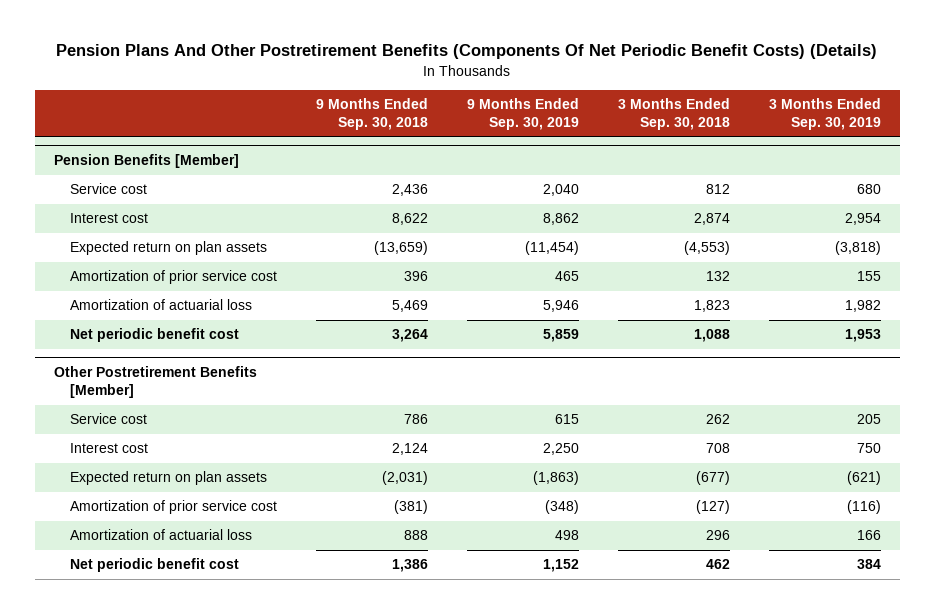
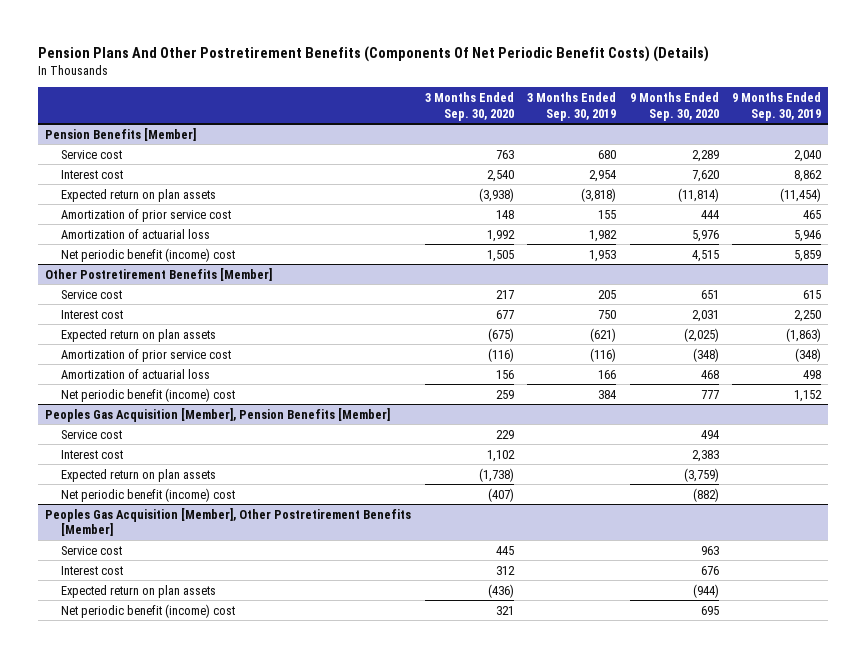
[316,98,429,130] 9 Months Ended Sep. 30, 2018 -> none
[617,98,730,130] 3 Months Ended Sep. 30, 2018 -> none
none -> [424,92,514,121] 3 Months Ended Sep. 30, 2020
none -> [629,92,719,121] 9 Months Ended Sep. 30, 2020
[70,328,240,343] Net periodic benefit cost -> [61,247,236,262] Net periodic benefit (income) cost
[70,558,240,573] Net periodic benefit cost -> [61,387,236,402] Net periodic benefit (income) cost
none -> [44,407,390,422] Peoples Gas Acquisition [Member], Pension Benefits [Member]
none -> [61,429,123,439] Service cost
none -> [61,449,124,459] Interest cost
none -> [61,468,217,482] Expected return on plan assets
none -> [61,487,236,502] Net periodic benefit (income) cost
none -> [44,507,411,537] Peoples Gas Acquisition [Member], Other Postretirement Benefits [Member]
none -> [61,545,123,555] Service cost
none -> [61,565,124,575] Interest cost
none -> [61,584,217,598] Expected return on plan assets
none -> [61,603,236,618] Net periodic benefit (income) cost

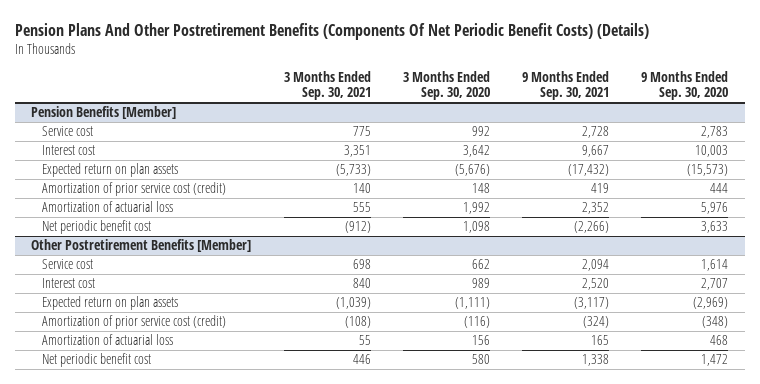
[527,92,617,121] 3 Months Ended Sep. 30, 2019 -> none
[732,92,822,121] 9 Months Ended Sep. 30, 2019 -> none
none -> [283,70,371,101] 3 Months Ended Sep. 30, 2021
none -> [522,70,610,101] 9 Months Ended Sep. 30, 2021
[495,149,514,159] 763 -> [471,126,490,137] 992
[691,149,719,162] 2,289 -> [701,126,729,139] 2,783
[486,169,514,182] 2,540 -> [462,145,490,158] 3,642
[691,169,719,182] 7,620 -> [695,145,729,158] 10,003
[478,187,514,202] (3,938) -> [454,164,490,177] (5,676)
[677,187,719,202] (11,814) -> [687,164,729,177] (15,573)
[61,208,232,222] Amortization of prior service cost -> [41,182,226,197] Amortization of prior service cost (credit)
[61,247,236,262] Net periodic benefit (income) cost -> [41,220,151,235] Net periodic benefit cost
[486,249,514,262] 1,505 -> [462,221,490,234] 1,098
[691,249,719,262] 4,515 -> [701,221,729,234] 3,633
[495,289,514,299] 217 -> [471,259,490,270] 662
[700,289,719,299] 651 -> [701,259,729,272] 1,614
[495,309,514,319] 677 -> [471,278,490,289] 989
[691,309,719,322] 2,031 -> [701,278,729,291] 2,707
[487,327,514,342] (675) -> [454,297,490,310] (1,111)
[683,327,719,342] (2,025) -> [693,297,729,310] (2,969)
[61,348,232,362] Amortization of prior service cost -> [41,315,226,330] Amortization of prior service cost (credit)
[44,407,390,422] Peoples Gas Acquisition [Member], Pension Benefits [Member] -> none
[61,429,123,439] Service cost -> none
[61,449,124,459] Interest cost -> none
[61,468,217,482] Expected return on plan assets -> none
[61,487,236,502] Net periodic benefit (income) cost -> none
[44,507,411,537] Peoples Gas Acquisition [Member], Other Postretirement Benefits [Member] -> none
[61,545,123,555] Service cost -> none
[61,565,124,575] Interest cost -> none
[61,584,217,598] Expected return on plan assets -> none
[61,603,236,618] Net periodic benefit (income) cost -> none
[61,387,236,402] Net periodic benefit (income) cost -> [41,353,151,368] Net periodic benefit cost
[495,389,514,399] 259 -> [471,354,490,365] 580
[700,389,719,399] 777 -> [701,354,729,367] 1,472

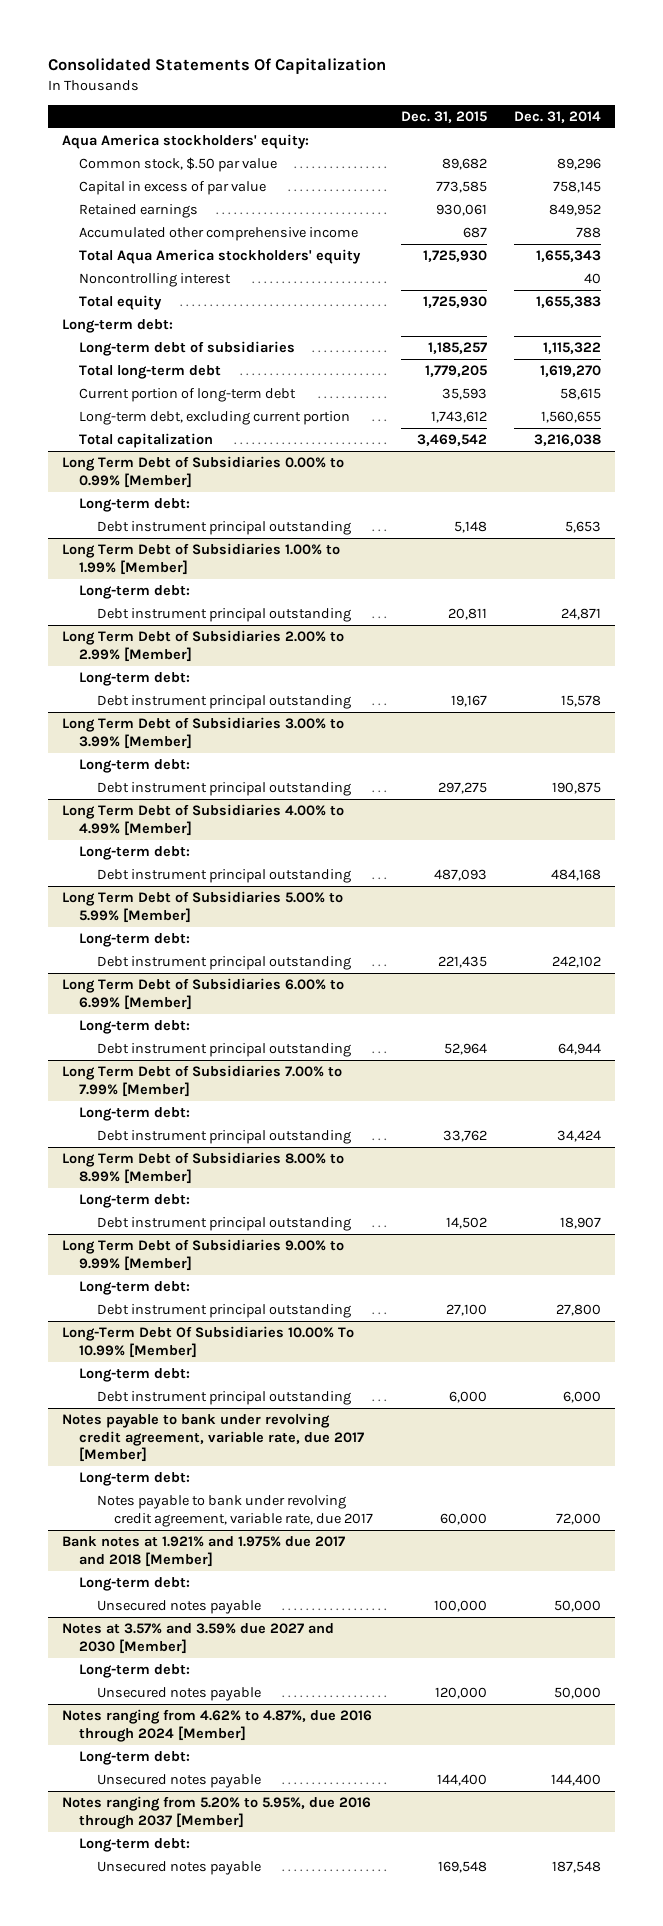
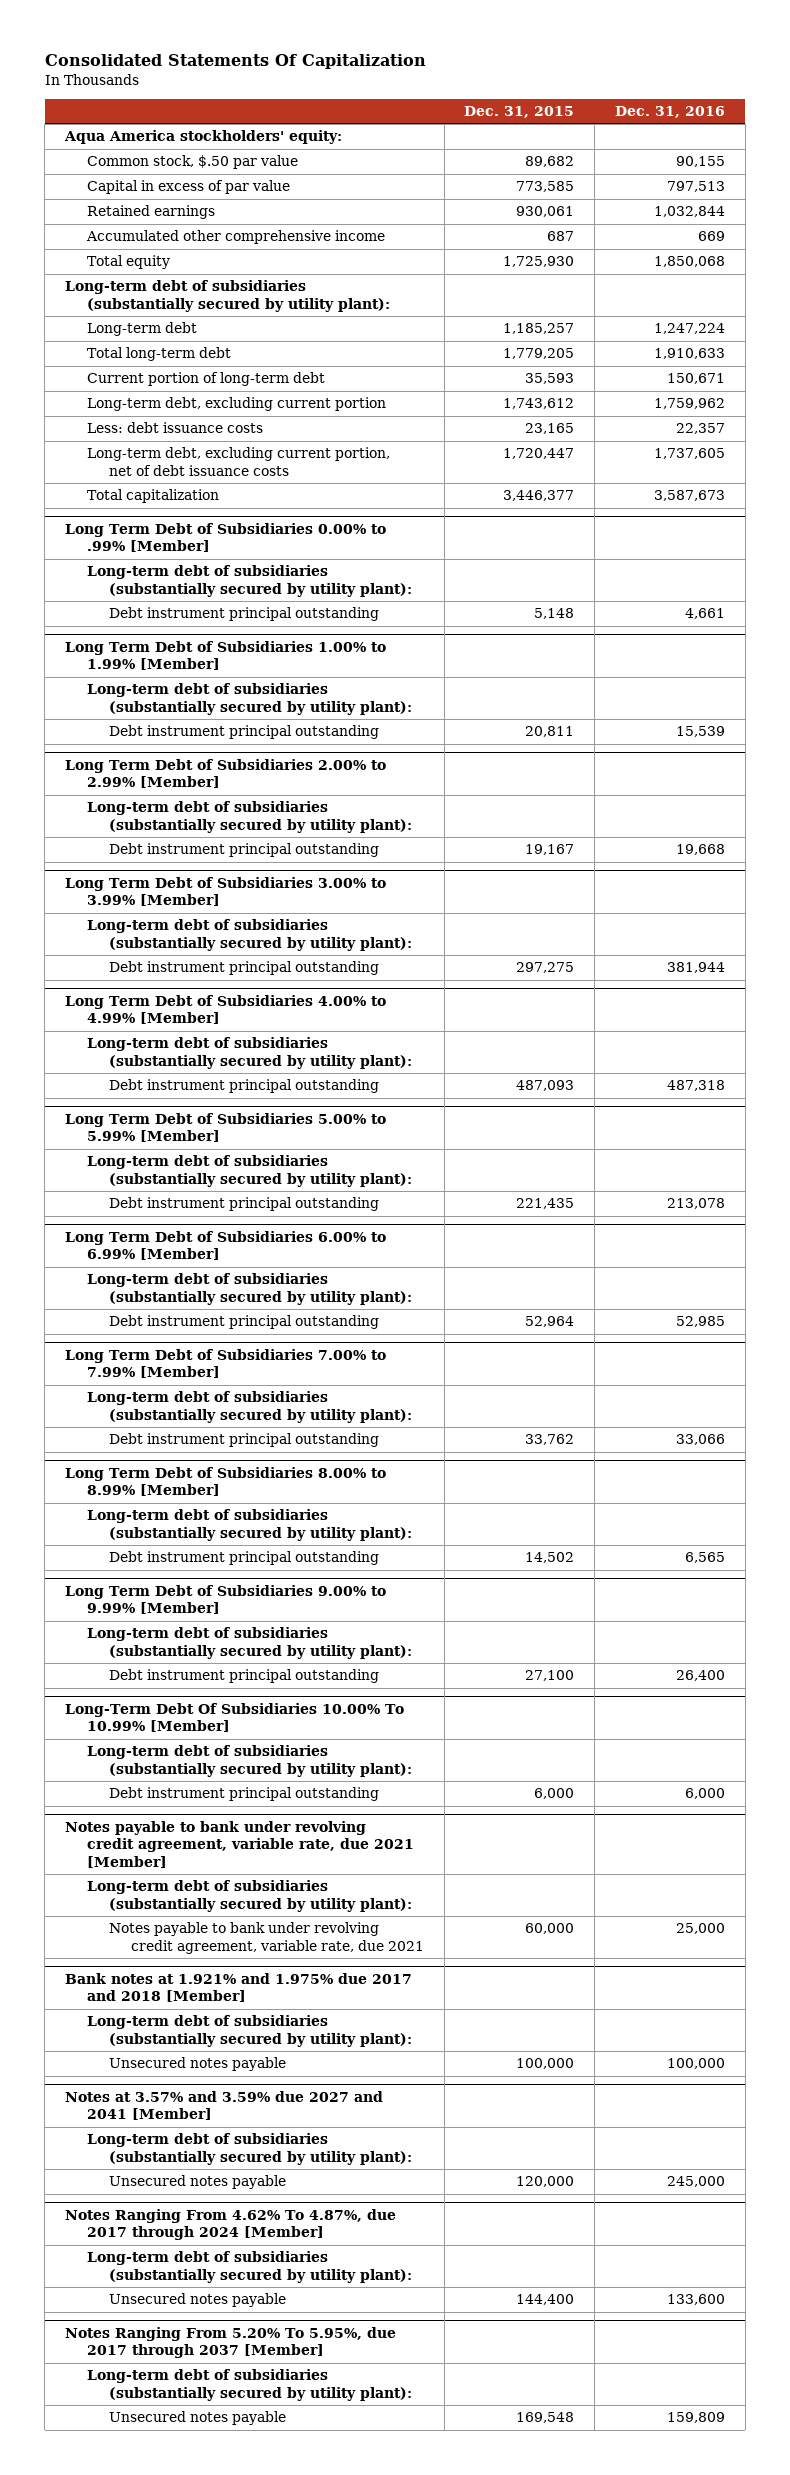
[514,110,602,123] Dec. 31, 2014 -> none
none -> [614,106,725,119] Dec. 31, 2016
[79,249,362,265] Total Aqua America stockholders' equity -> none
[79,273,232,288] Noncontrolling interest -> none
[61,319,173,334] Long-term debt: -> [65,280,390,312] Long-term debt of subsidiaries (substantially secured by utility plant):
[79,341,296,357] Long-term debt of subsidiaries -> [86,322,197,337] Long-term debt
none -> [86,422,263,434] Less: debt issuance costs
none -> [86,447,390,476] Long-term debt, excluding current portion, net of debt issuance costs
[416,434,487,447] 3,469,542 -> [503,490,575,502] 3,446,377
[61,456,344,488] Long Term Debt of Subsidiaries 0.00% to 0.99% [Member] -> [65,523,387,553] Long Term Debt of Subsidiaries 0.00% to .99% [Member]
[79,498,191,513] Long-term debt: -> [86,565,412,597] Long-term debt of subsidiaries (substantially secured by utility plant):
[79,585,191,600] Long-term debt: -> [86,683,412,715] Long-term debt of subsidiaries (substantially secured by utility plant):
[79,672,191,687] Long-term debt: -> [86,801,412,833] Long-term debt of subsidiaries (substantially secured by utility plant):
[79,759,191,774] Long-term debt: -> [86,919,412,951] Long-term debt of subsidiaries (substantially secured by utility plant):
[79,846,191,861] Long-term debt: -> [86,1037,412,1069] Long-term debt of subsidiaries (substantially secured by utility plant):
[79,933,191,948] Long-term debt: -> [86,1155,412,1187] Long-term debt of subsidiaries (substantially secured by utility plant):
[79,1020,191,1035] Long-term debt: -> [86,1273,412,1305] Long-term debt of subsidiaries (substantially secured by utility plant):
[79,1107,191,1122] Long-term debt: -> [86,1391,412,1423] Long-term debt of subsidiaries (substantially secured by utility plant):
[79,1194,191,1209] Long-term debt: -> [86,1509,412,1541] Long-term debt of subsidiaries (substantially secured by utility plant):
[79,1281,191,1296] Long-term debt: -> [86,1627,412,1659] Long-term debt of subsidiaries (substantially secured by utility plant):
[79,1368,191,1383] Long-term debt: -> [86,1745,412,1777] Long-term debt of subsidiaries (substantially secured by utility plant):
[61,1413,365,1462] Notes payable to bank under revolving credit agreement, variable rate, due 2017 [Member] -> [65,1821,414,1868] Notes payable to bank under revolving credit agreement, variable rate, due 2021 [Member]
[79,1472,191,1487] Long-term debt: -> [86,1880,412,1912] Long-term debt of subsidiaries (substantially secured by utility plant):
[96,1495,374,1527] Notes payable to bank under revolving credit agreement, variable rate, due 2017 -> [108,1922,424,1954] Notes payable to bank under revolving credit agreement, variable rate, due 2021
[79,1577,191,1592] Long-term debt: -> [86,2015,412,2047] Long-term debt of subsidiaries (substantially secured by utility plant):
[61,1623,334,1654] Notes at 3.57% and 3.59% due 2027 and 2030 [Member] -> [65,2091,384,2121] Notes at 3.57% and 3.59% due 2027 and 2041 [Member]
[79,1664,191,1679] Long-term debt: -> [86,2133,412,2165] Long-term debt of subsidiaries (substantially secured by utility plant):
[61,1709,372,1742] Notes ranging from 4.62% to 4.87%, due 2016 through 2024 [Member] -> [65,2209,397,2241] Notes Ranging From 4.62% To 4.87%, due 2017 through 2024 [Member]
[79,1751,191,1766] Long-term debt: -> [86,2251,412,2283] Long-term debt of subsidiaries (substantially secured by utility plant):
[61,1796,371,1829] Notes ranging from 5.20% to 5.95%, due 2016 through 2037 [Member] -> [65,2327,397,2359] Notes Ranging From 5.20% To 5.95%, due 2017 through 2037 [Member]
[79,1838,191,1853] Long-term debt: -> [86,2369,412,2401] Long-term debt of subsidiaries (substantially secured by utility plant):

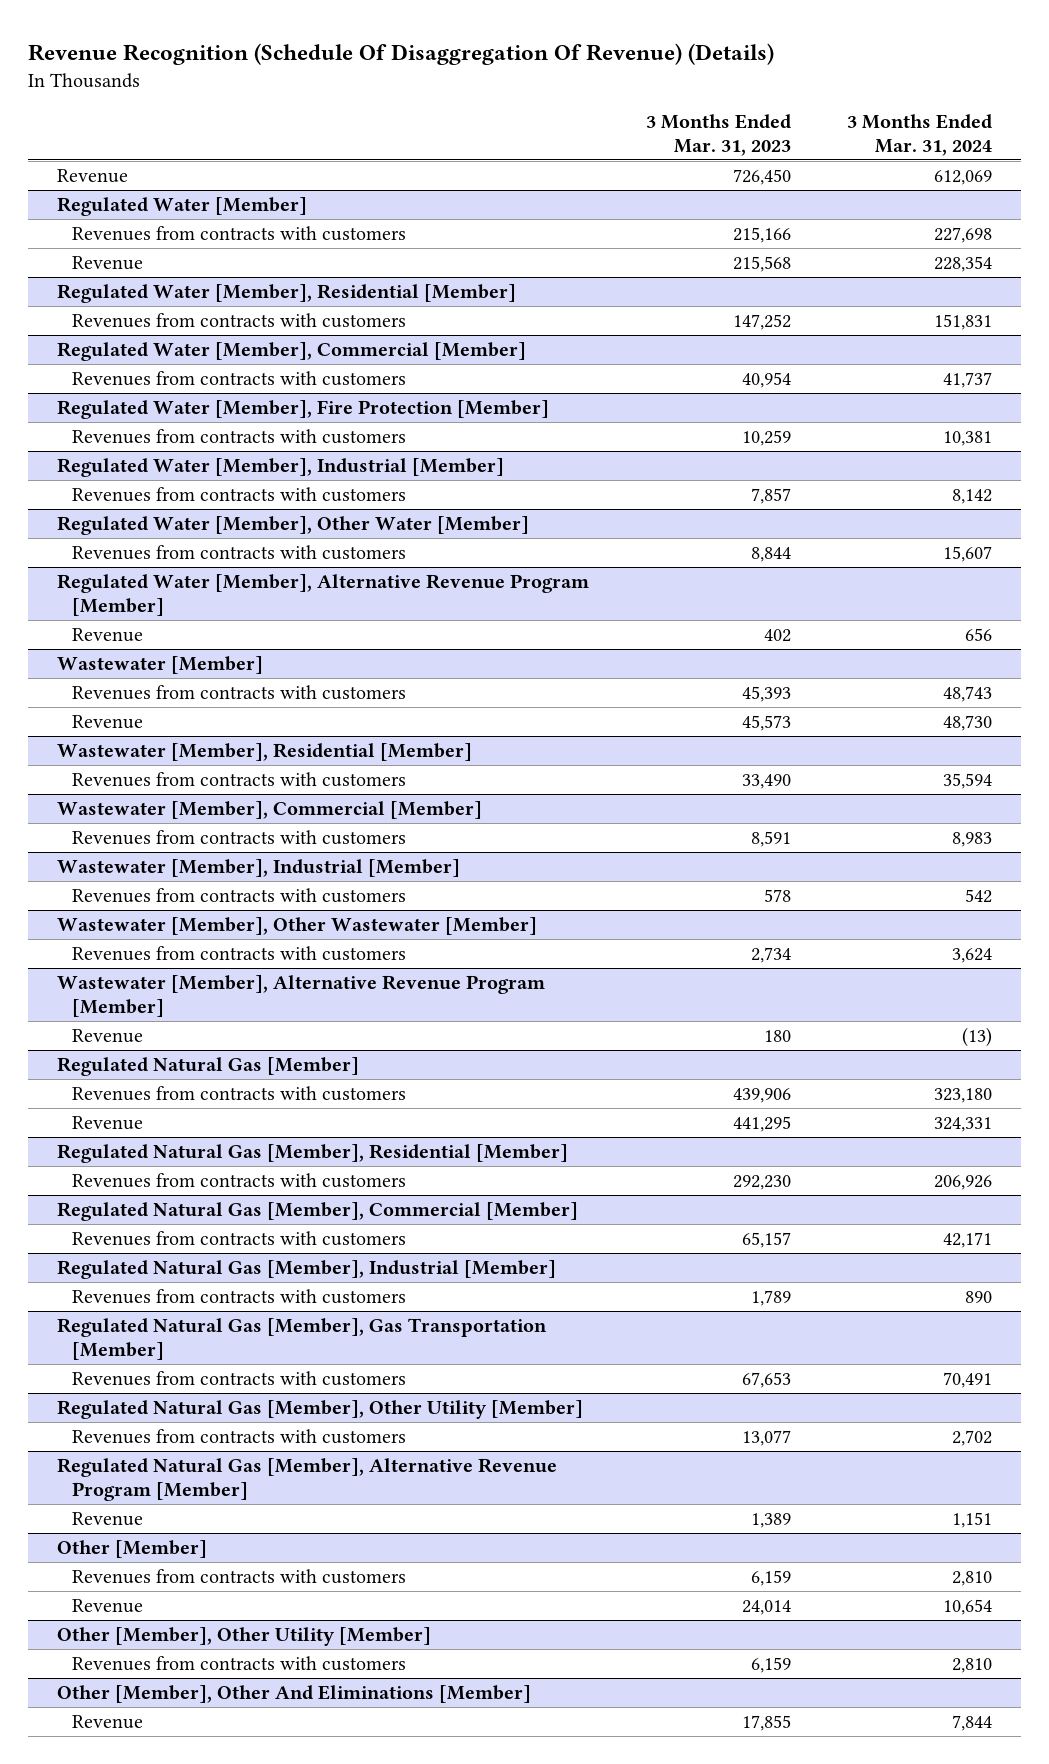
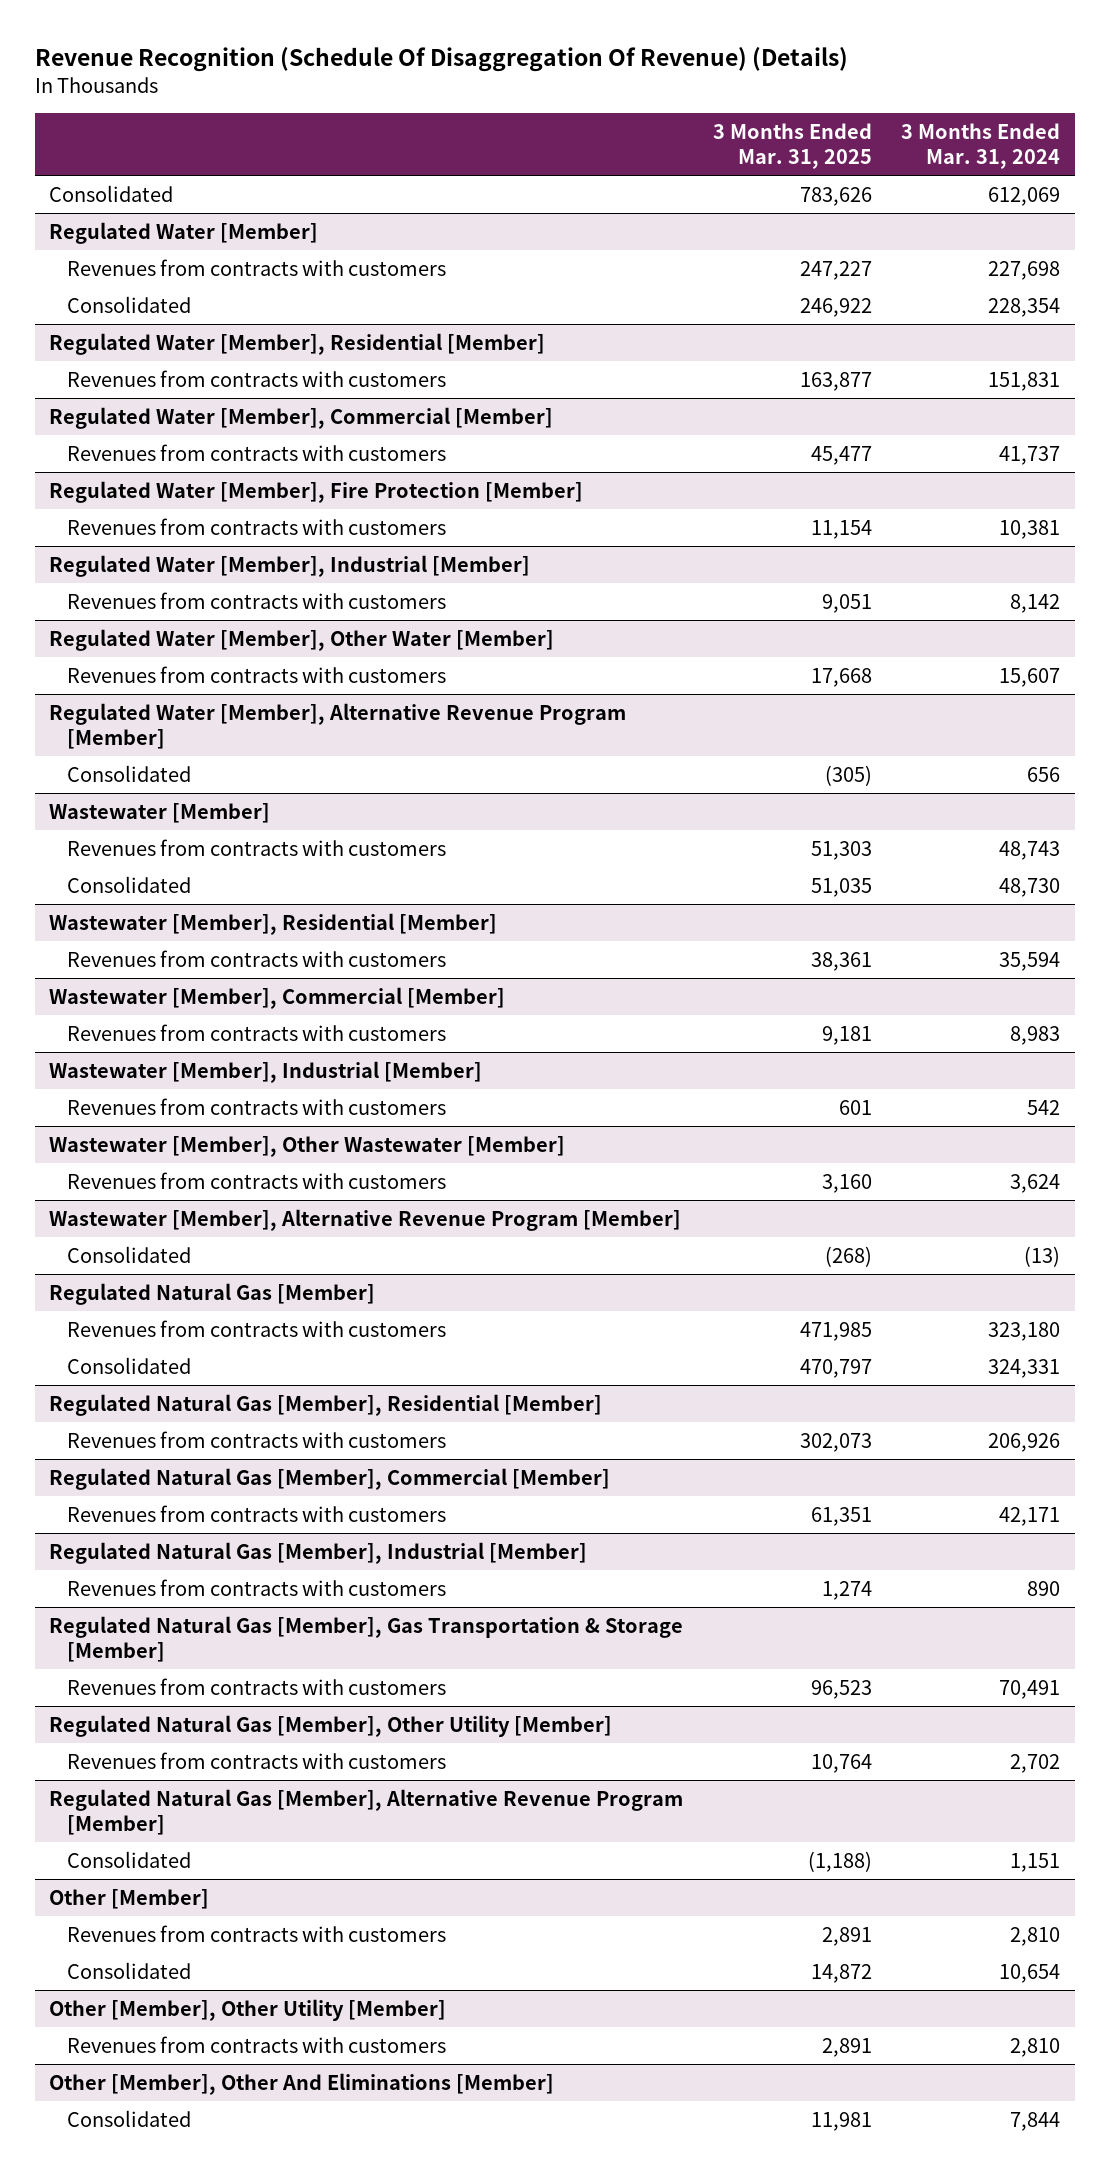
[645,114,791,156] 3 Months Ended Mar. 31, 2023 -> none
none -> [712,123,872,169] 3 Months Ended Mar. 31, 2025
[56,168,128,183] Revenue -> [49,185,174,203] Consolidated
[71,255,143,270] Revenue -> [67,296,192,314] Consolidated
[71,627,143,642] Revenue -> [67,765,192,783] Consolidated
[71,714,143,729] Revenue -> [67,876,192,894] Consolidated
[71,1028,143,1043] Revenue -> [67,1246,192,1264] Consolidated
[71,1115,143,1130] Revenue -> [67,1357,192,1375] Consolidated
[56,1317,547,1360] Regulated Natural Gas [Member], Gas Transportation [Member] -> [49,1616,684,1662] Regulated Natural Gas [Member], Gas Transportation & Storage [Member]
[71,1511,143,1526] Revenue -> [67,1851,192,1869] Consolidated
[71,1598,143,1613] Revenue -> [67,1962,192,1980] Consolidated
[71,1714,143,1729] Revenue -> [67,2110,192,2128] Consolidated

